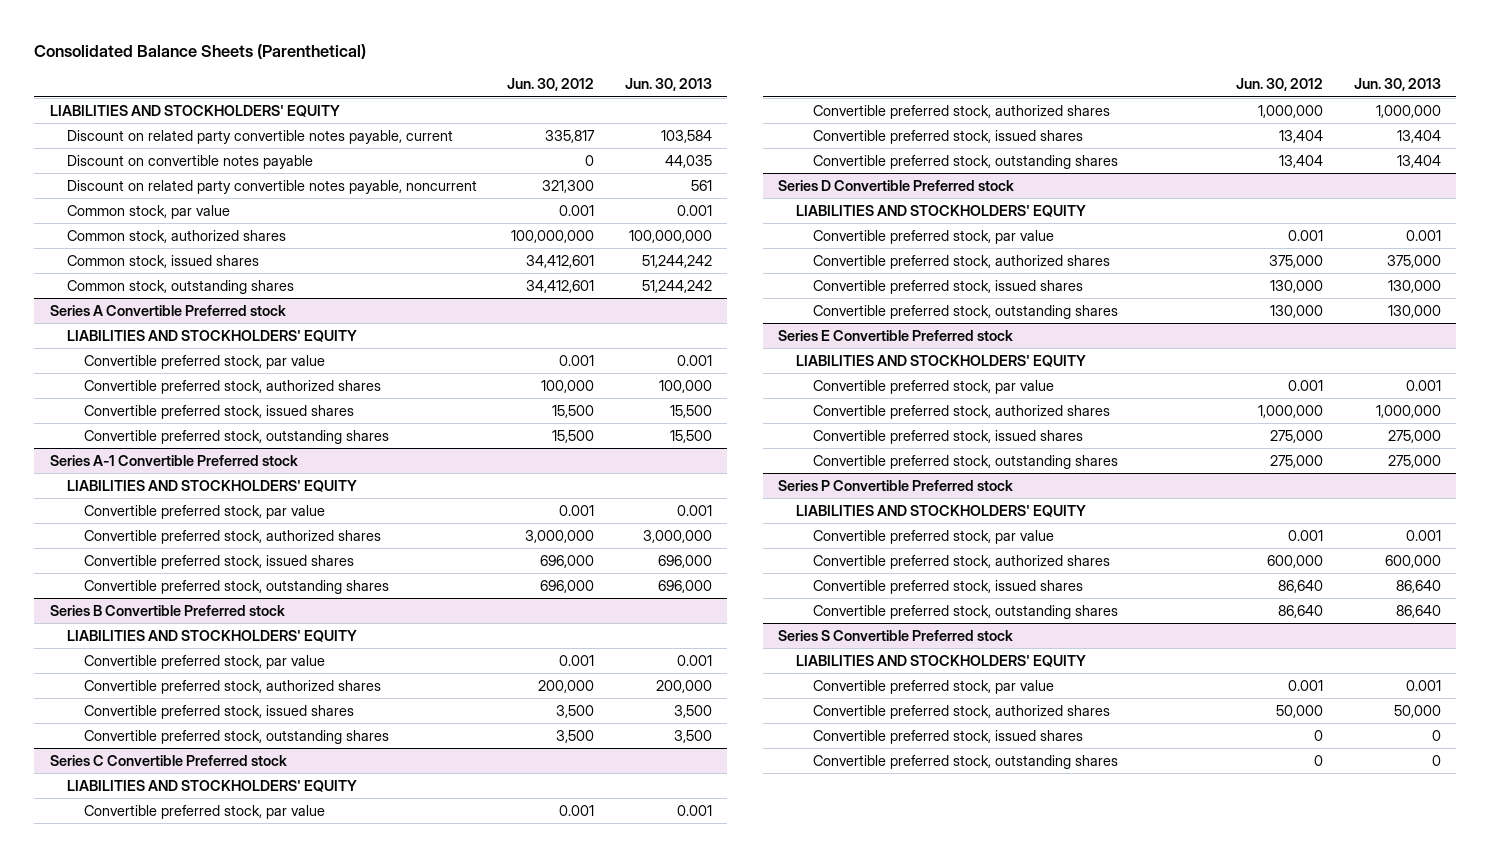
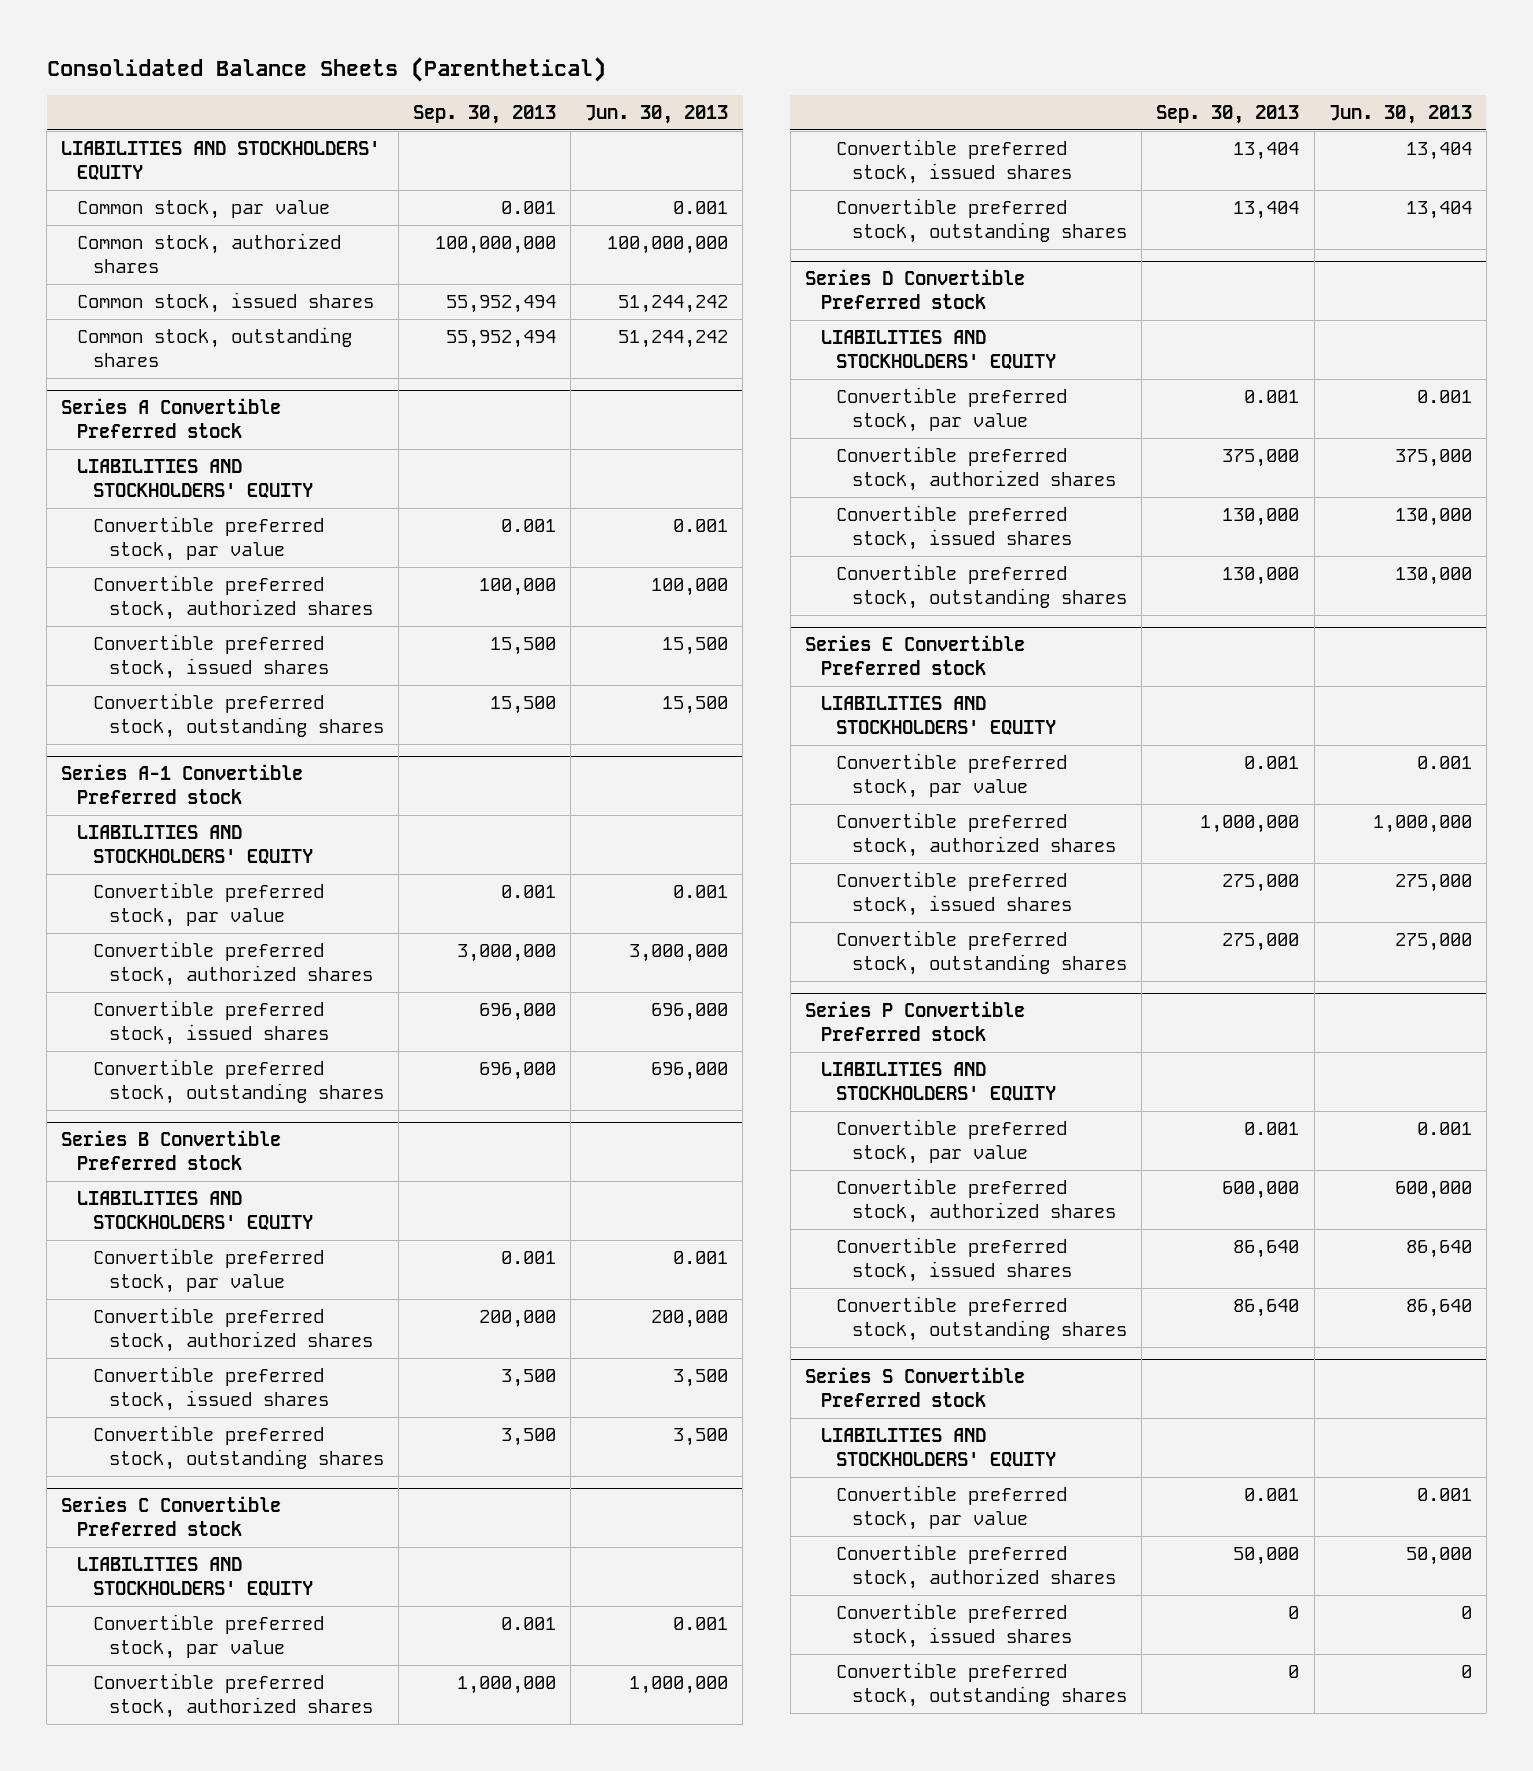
[507,78,595,92] Jun. 30, 2012 -> none
none -> [413,104,557,124] Sep. 30, 2013
[66,129,453,144] Discount on related party convertible notes payable, current -> none
[66,154,313,169] Discount on convertible notes payable -> none
[66,179,477,194] Discount on related party convertible notes payable, noncurrent -> none

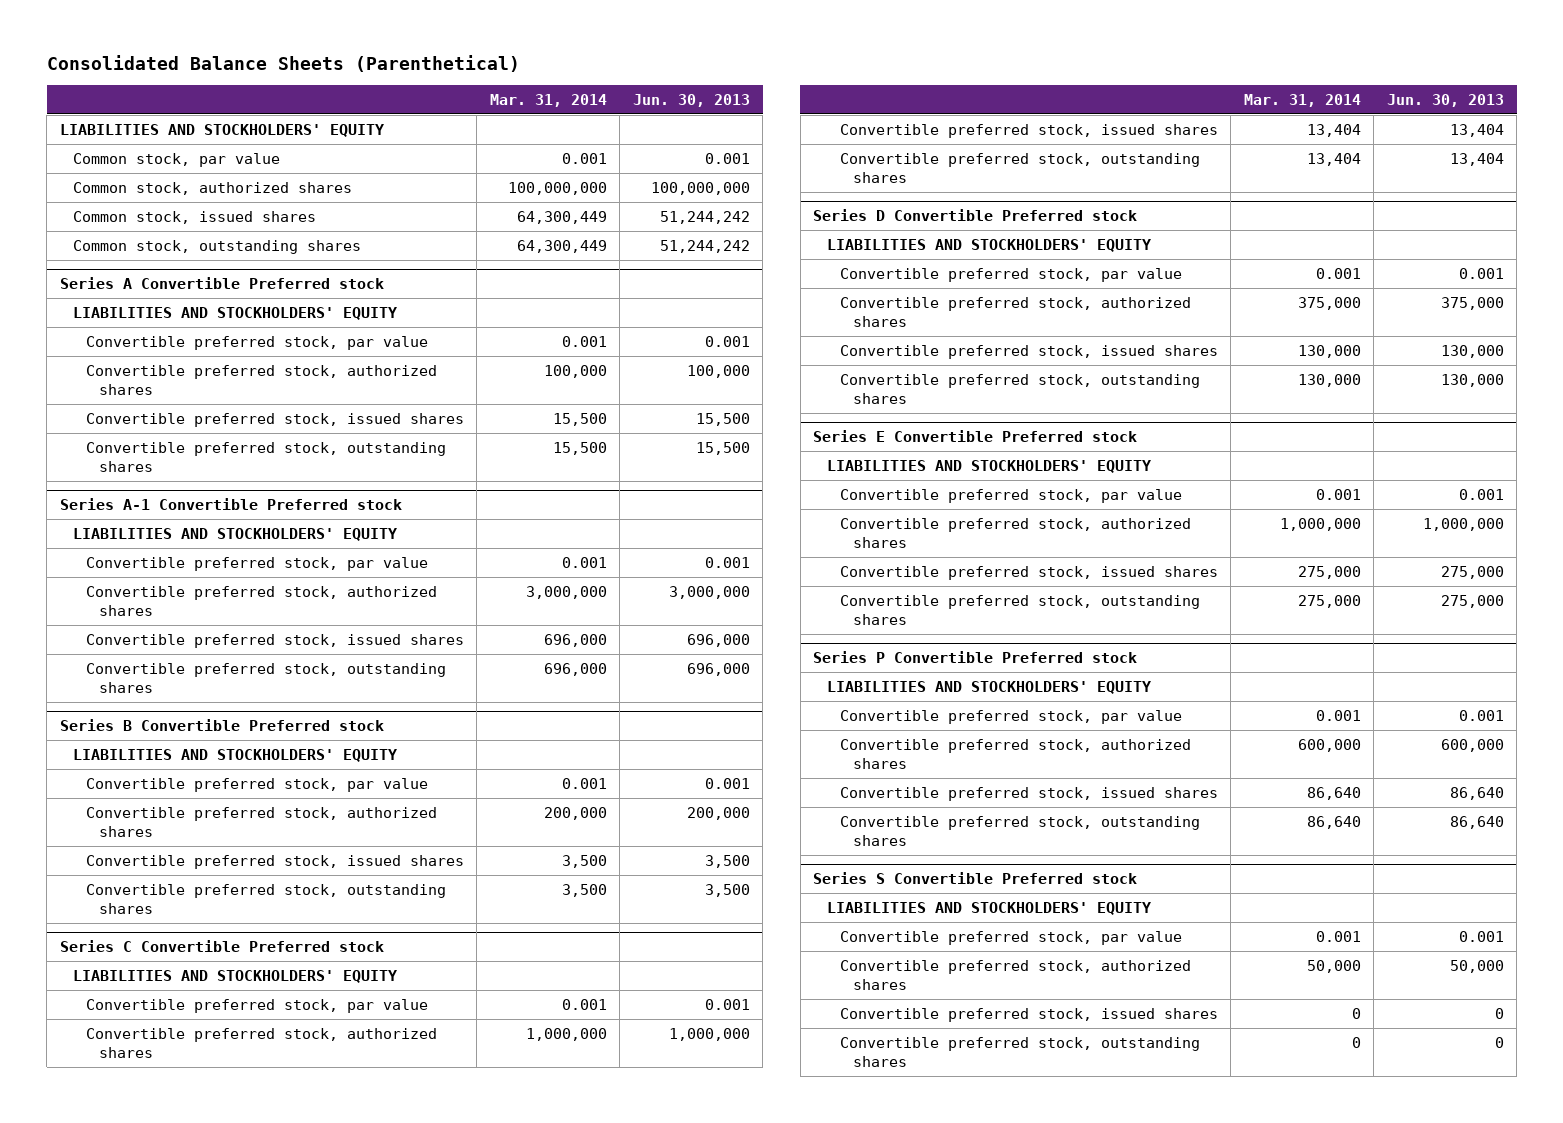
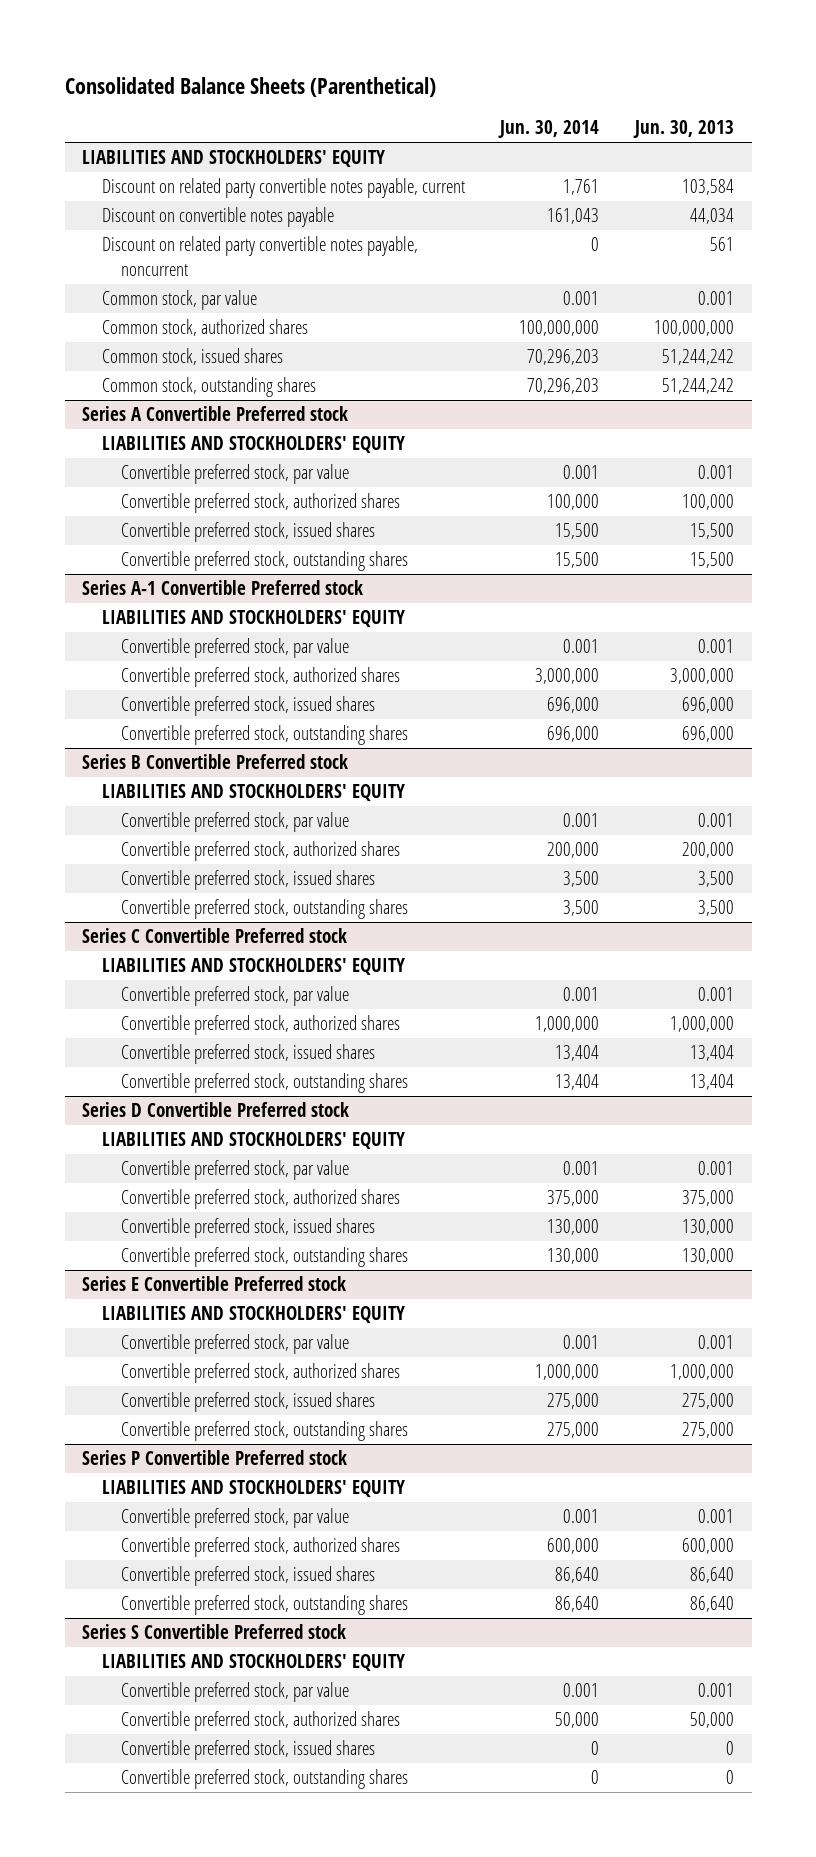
[489,93,607,107] Mar. 31, 2014 -> none
none -> [498,120,600,139] Jun. 30, 2014
none -> [101,178,465,199] Discount on related party convertible notes payable, current
none -> [101,207,334,228] Discount on convertible notes payable
none -> [101,236,418,276] Discount on related party convertible notes payable, noncurrent

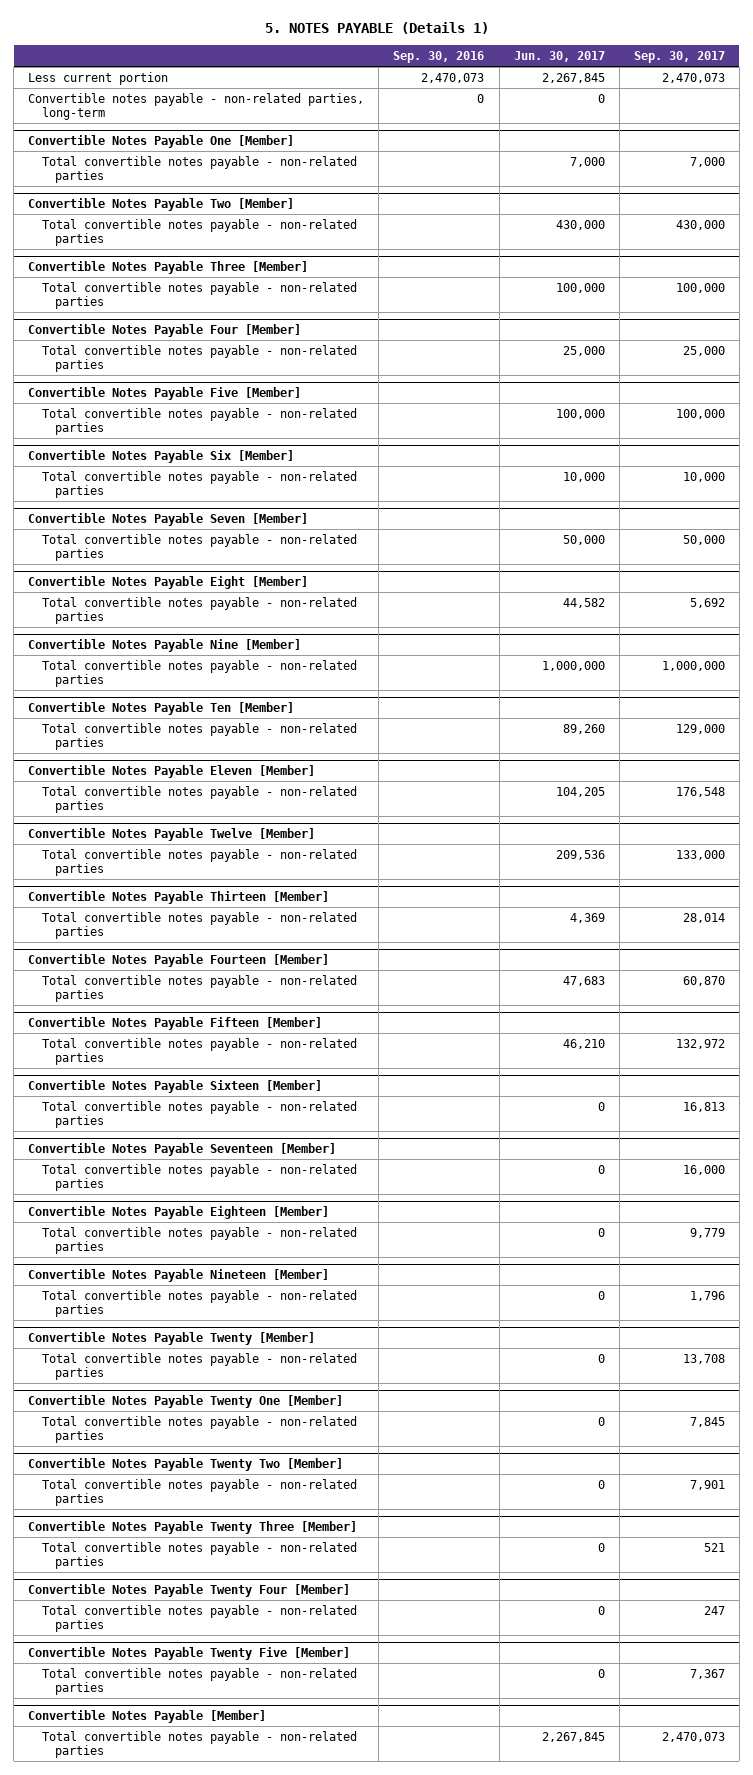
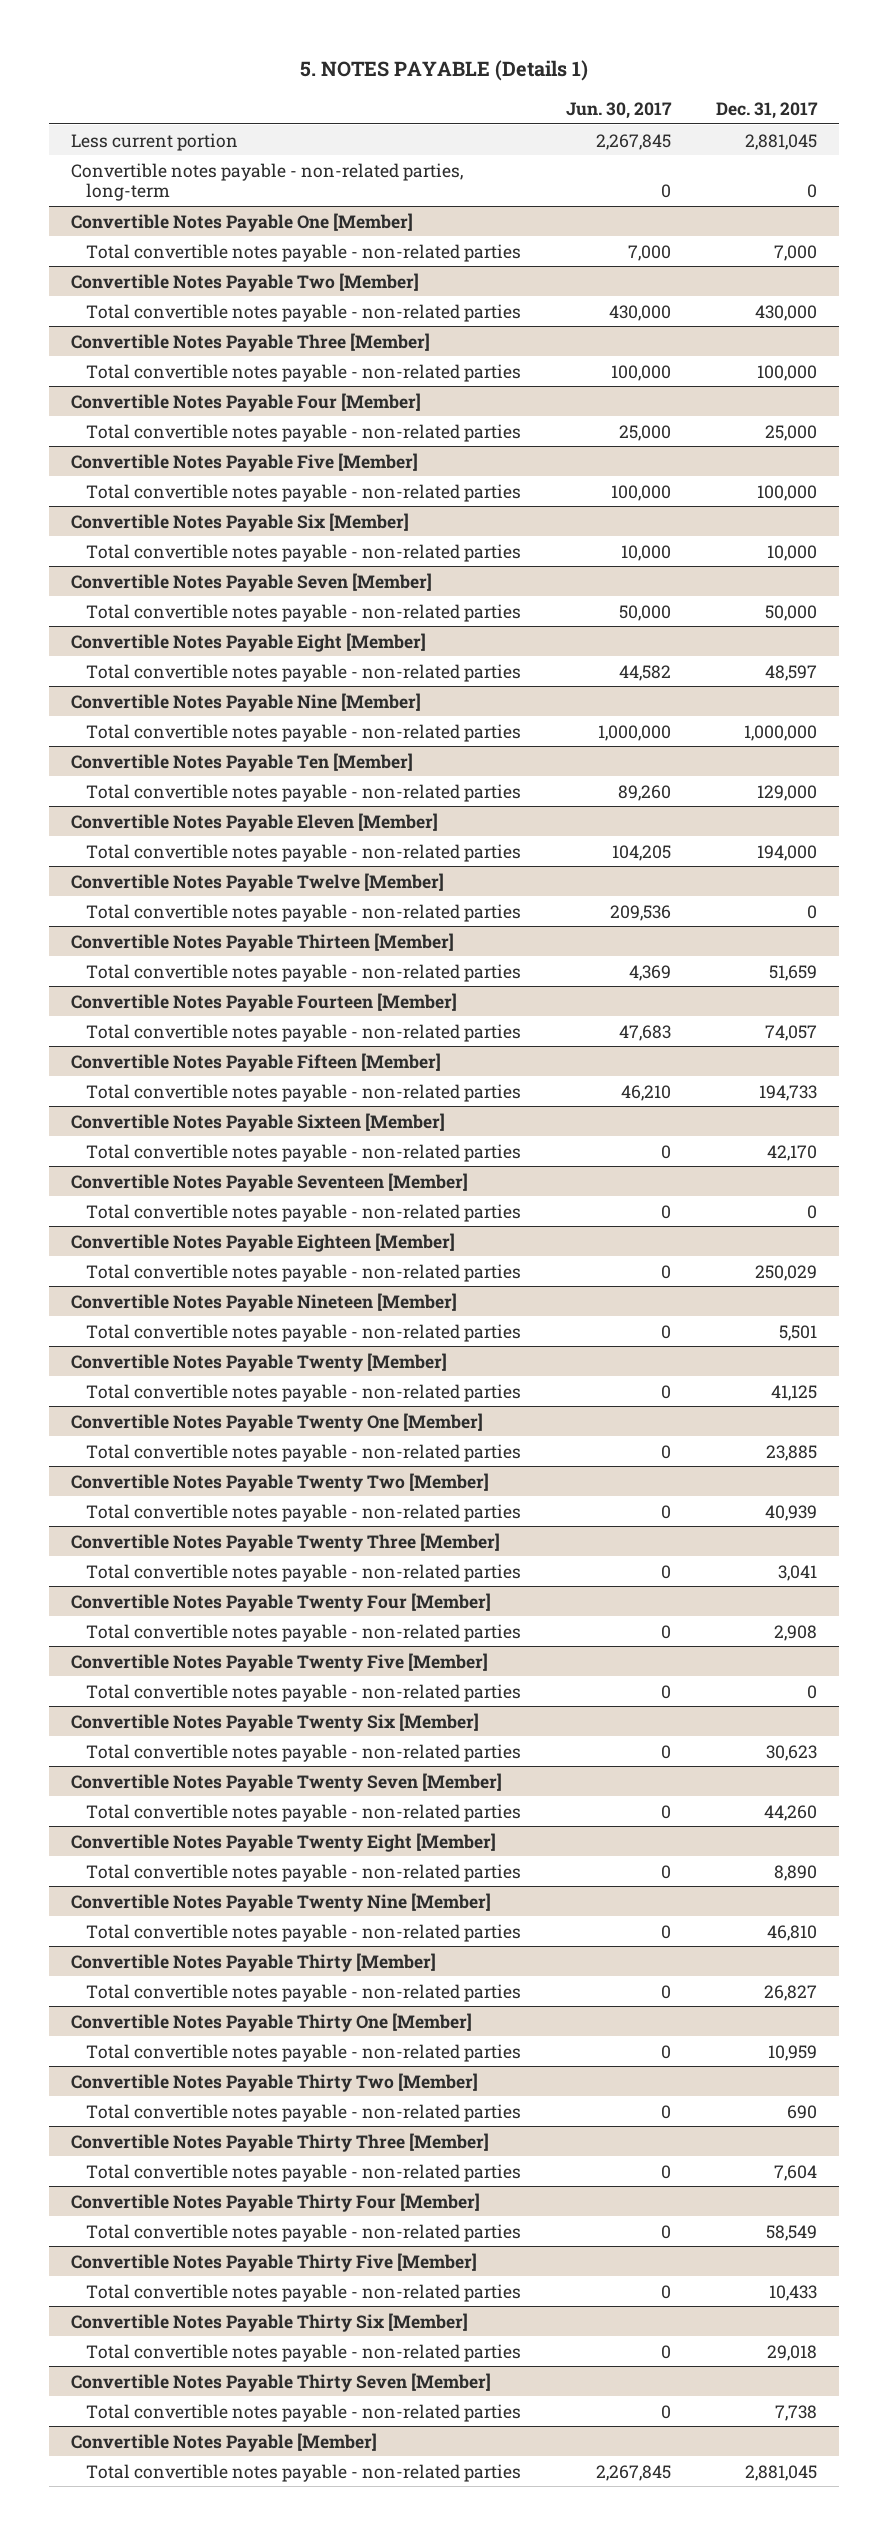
[393,50,485,63] Sep. 30, 2016 -> none
[633,50,725,63] Sep. 30, 2017 -> none
none -> [715,101,818,119] Dec. 31, 2017
none -> [71,1712,480,1732] Convertible Notes Payable Twenty Six [Member]
none -> [85,1743,521,1762] Total convertible notes payable - non-related parties
none -> [71,1772,503,1792] Convertible Notes Payable Twenty Seven [Member]
none -> [85,1803,521,1822] Total convertible notes payable - non-related parties
none -> [71,1832,497,1852] Convertible Notes Payable Twenty Eight [Member]
none -> [85,1863,521,1882] Total convertible notes payable - non-related parties
none -> [71,1892,492,1912] Convertible Notes Payable Twenty Nine [Member]
none -> [85,1923,521,1942] Total convertible notes payable - non-related parties
none -> [71,1952,437,1972] Convertible Notes Payable Thirty [Member]
none -> [85,1983,521,2002] Total convertible notes payable - non-related parties
none -> [71,2012,473,2032] Convertible Notes Payable Thirty One [Member]
none -> [85,2043,521,2062] Total convertible notes payable - non-related parties
none -> [71,2072,479,2092] Convertible Notes Payable Thirty Two [Member]
none -> [85,2103,521,2122] Total convertible notes payable - non-related parties
none -> [71,2132,490,2152] Convertible Notes Payable Thirty Three [Member]
none -> [85,2163,521,2182] Total convertible notes payable - non-related parties
none -> [71,2192,481,2212] Convertible Notes Payable Thirty Four [Member]
none -> [85,2223,521,2242] Total convertible notes payable - non-related parties
none -> [71,2252,478,2272] Convertible Notes Payable Thirty Five [Member]
none -> [85,2283,521,2302] Total convertible notes payable - non-related parties
none -> [71,2312,469,2332] Convertible Notes Payable Thirty Six [Member]
none -> [85,2343,521,2362] Total convertible notes payable - non-related parties
none -> [71,2372,492,2392] Convertible Notes Payable Thirty Seven [Member]
none -> [85,2403,521,2422] Total convertible notes payable - non-related parties

